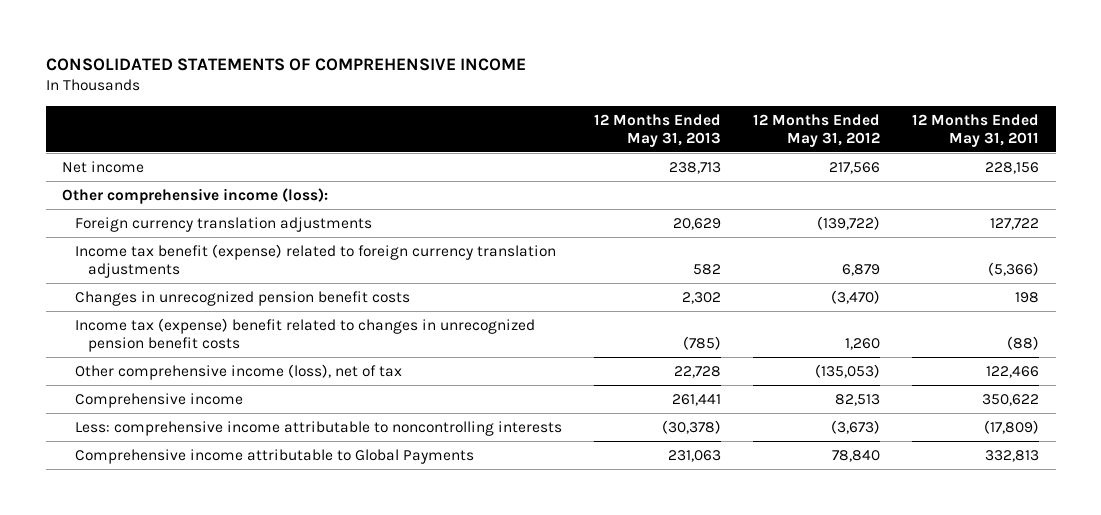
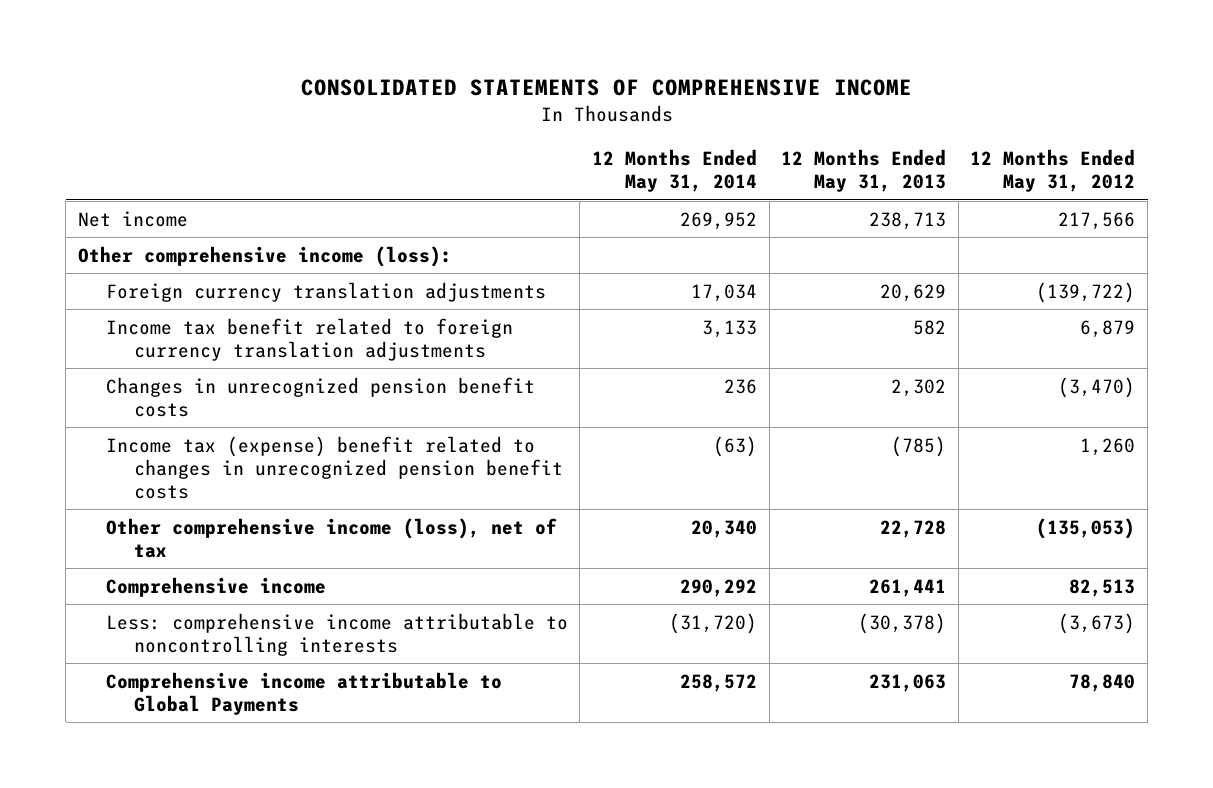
[912,113,1040,147] 12 Months Ended May 31, 2011 -> none
none -> [592,149,758,193] 12 Months Ended May 31, 2014
[74,243,556,278] Income tax benefit (expense) related to foreign currency translation adjustments -> [105,317,513,361] Income tax benefit related to foreign currency translation adjustments

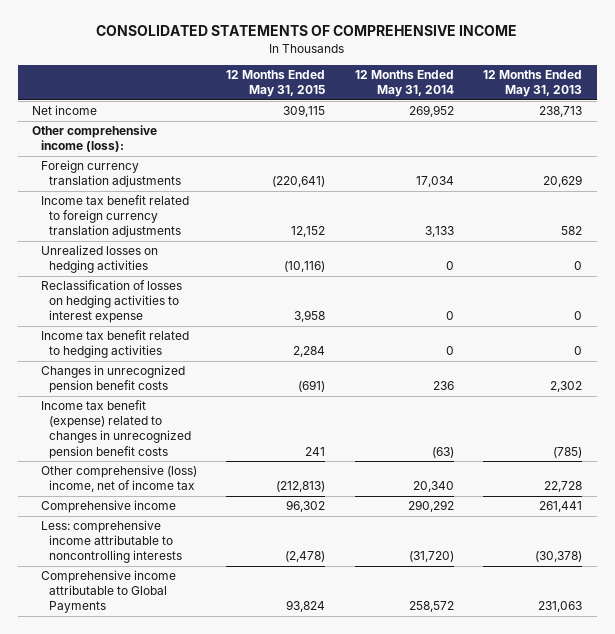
[970,149,1136,193] 12 Months Ended May 31, 2012 -> none
none -> [226,70,326,98] 12 Months Ended May 31, 2015
none -> [40,245,158,274] Unrealized losses on hedging activities
none -> [40,280,182,324] Reclassification of losses on hedging activities to interest expense
none -> [40,330,189,359] Income tax benefit related to hedging activities
[105,435,563,500] Income tax (expense) benefit related to changes in unrecognized pension benefit costs -> [40,400,192,459] Income tax benefit (expense) related to changes in unrecognized pension benefit costs
[105,517,557,558] Other comprehensive income (loss), net of tax -> [40,465,197,493] Other comprehensive (loss) income, net of income tax

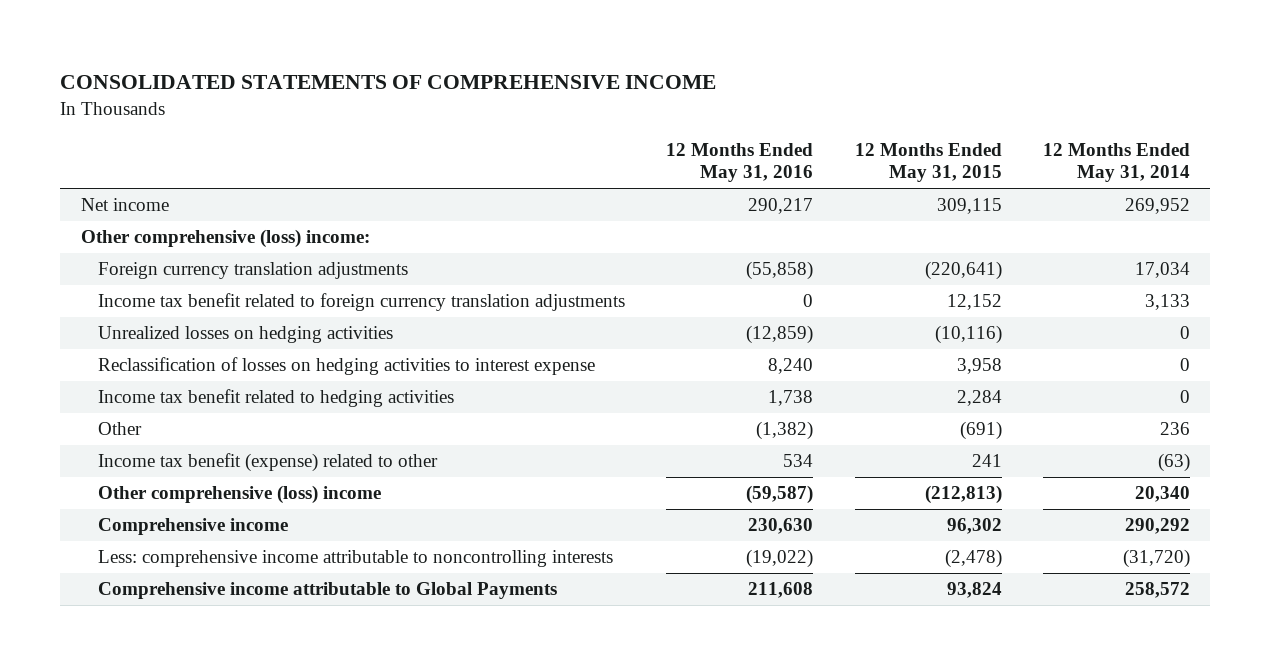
[483,70,583,98] 12 Months Ended May 31, 2013 -> none
none -> [666,142,814,183] 12 Months Ended May 31, 2016
[32,125,158,153] Other comprehensive income (loss): -> [80,229,370,249] Other comprehensive (loss) income:
[40,365,185,394] Changes in unrecognized pension benefit costs -> [97,422,142,436] Other
[40,400,192,459] Income tax benefit (expense) related to changes in unrecognized pension benefit costs -> [97,453,438,473] Income tax benefit (expense) related to other
[40,465,197,493] Other comprehensive (loss) income, net of income tax -> [97,485,381,505] Other comprehensive (loss) income

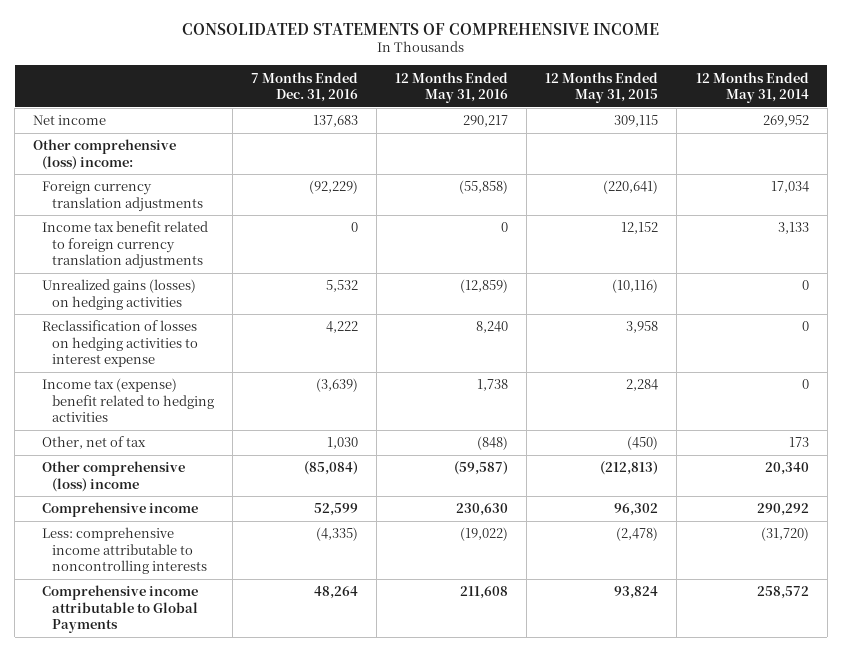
none -> [250,71,358,102] 7 Months Ended Dec. 31, 2016
[97,326,393,344] Unrealized losses on hedging activities -> [42,279,197,310] Unrealized gains (losses) on hedging activities
[97,453,438,473] Income tax benefit (expense) related to other -> none
[97,389,454,408] Income tax benefit related to hedging activities -> [42,378,214,422] Income tax (expense) benefit related to hedging activities
[97,422,142,436] Other -> [42,436,147,450] Other, net of tax
[756,421,814,441] (1,382) -> [477,436,509,451] (848)
[959,421,1002,441] (691) -> [627,436,659,451] (450)
[1159,422,1190,436] 236 -> [788,437,809,448] 173

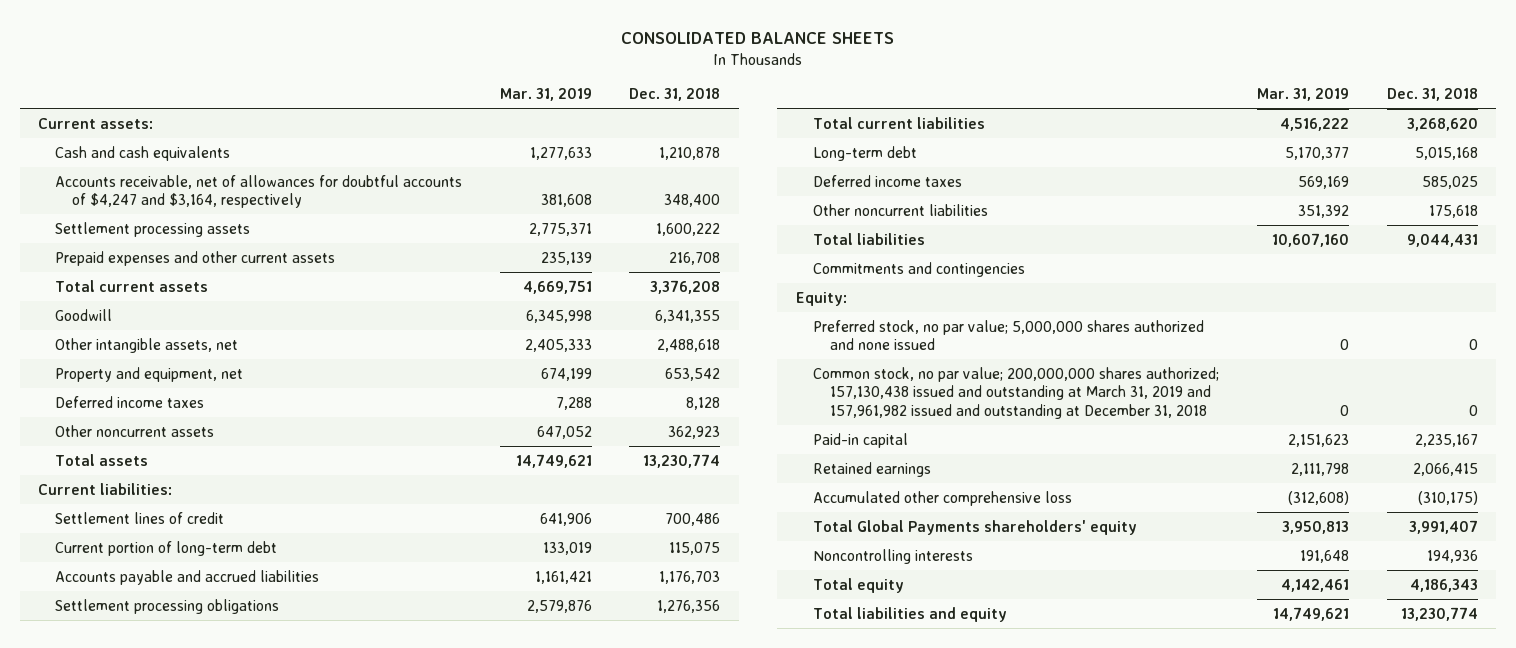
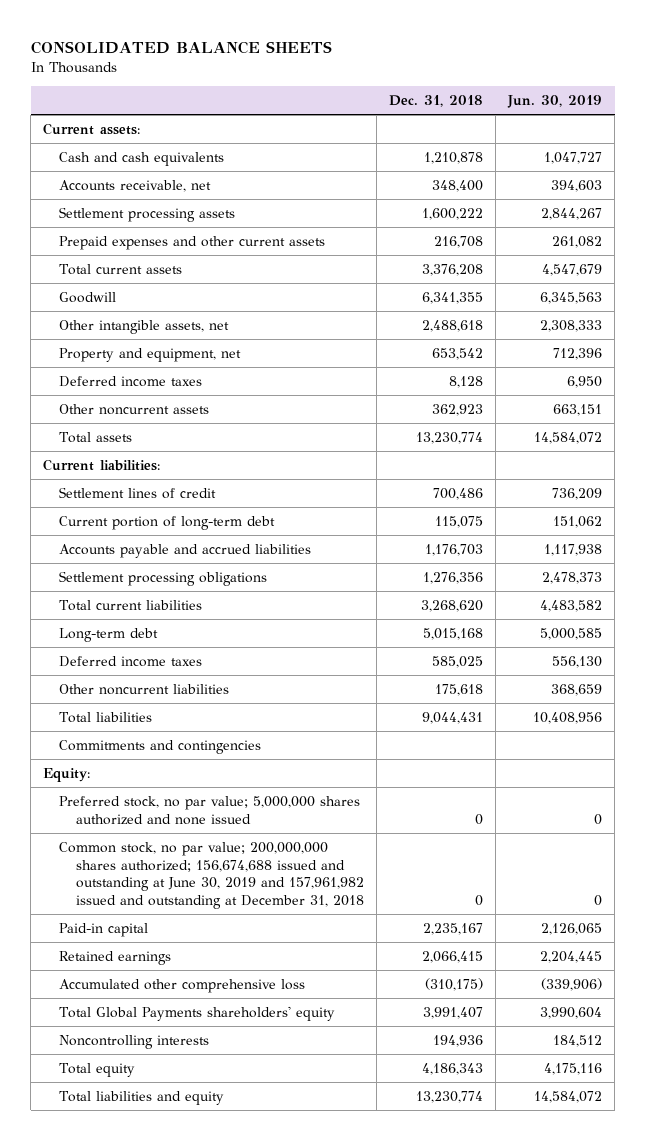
[499,88,592,102] Mar. 31, 2019 -> none
none -> [507,94,603,108] Jun. 30, 2019
[55,174,463,209] Accounts receivable, net of allowances for doubtful accounts of $4,247 and $3,164, respectively -> [59,180,212,193] Accounts receivable, net
[812,366,1219,419] Common stock, no par value; 200,000,000 shares authorized; 157,130,438 issued and outstanding at March 31, 2019 and 157,961,982 issued and outstanding at December 31, 2018 -> [59,842,364,909] Common stock, no par value; 200,000,000 shares authorized; 156,674,688 issued and outstanding at June 30, 2019 and 157,961,982 issued and outstanding at December 31, 2018

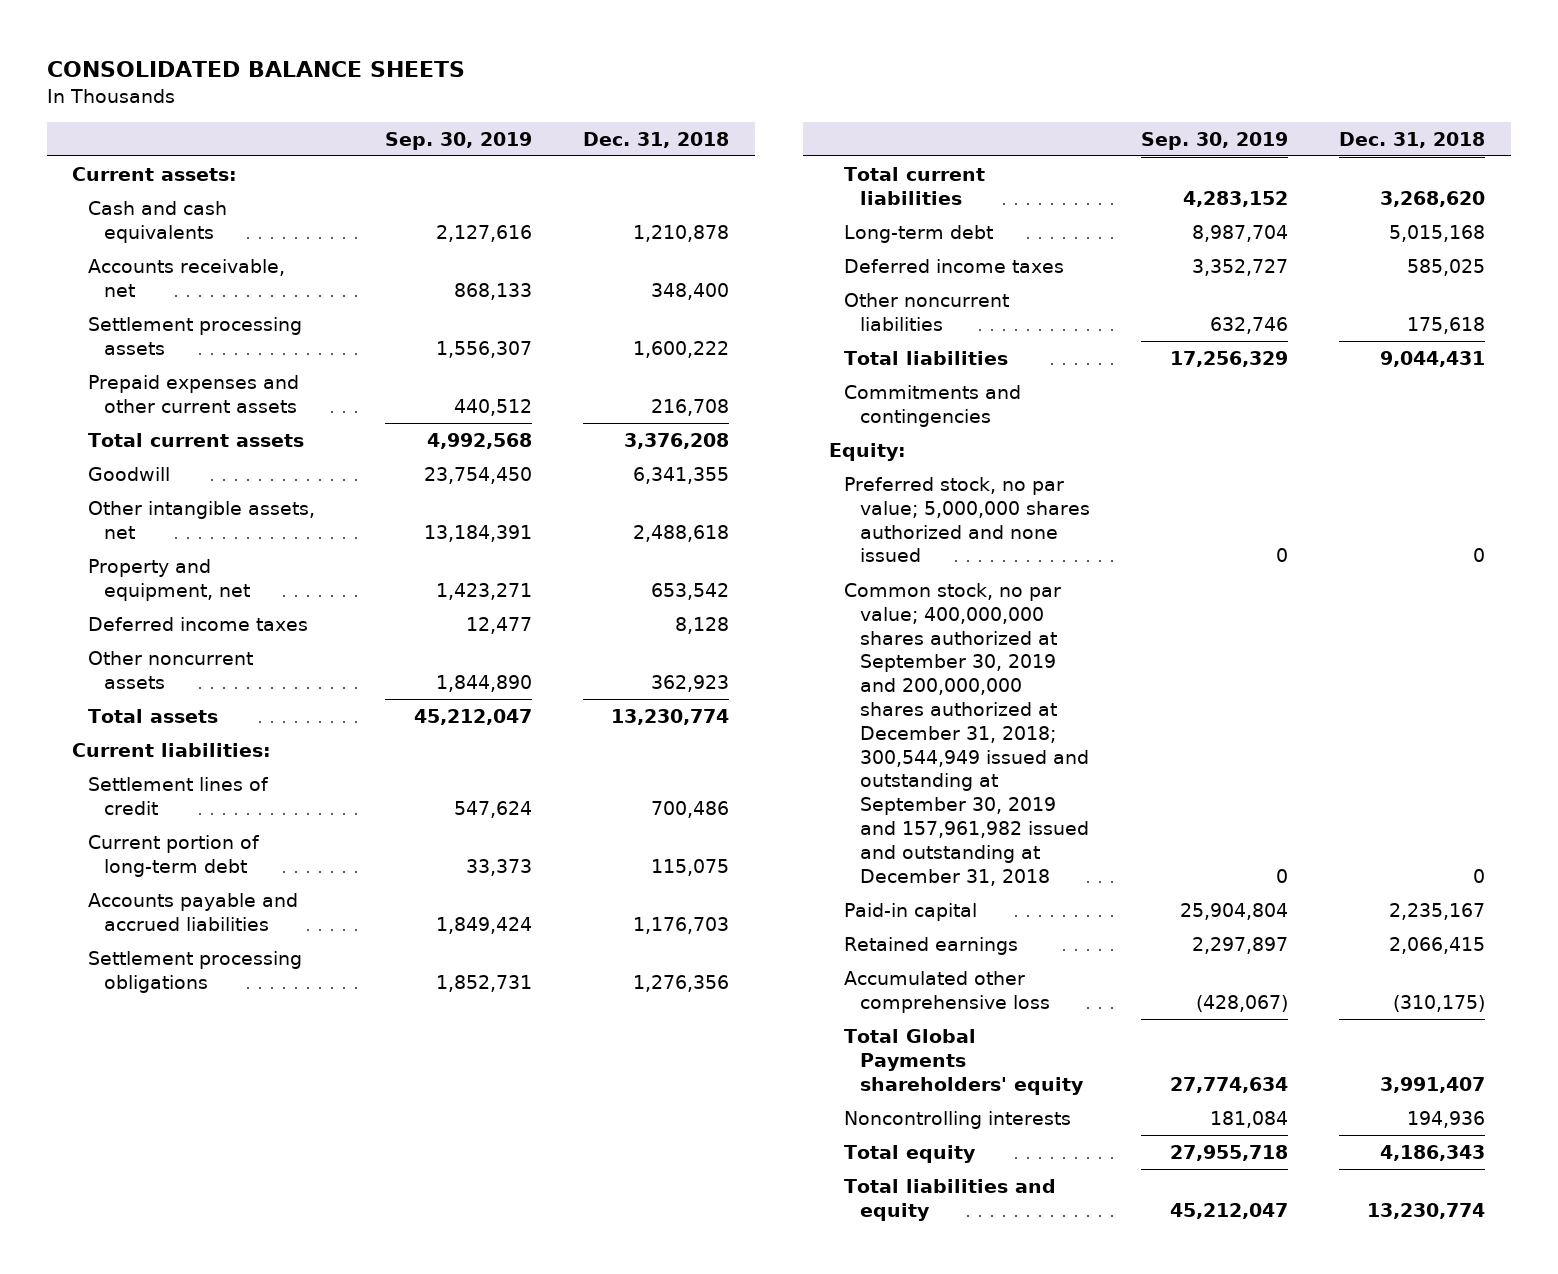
[507,94,603,108] Jun. 30, 2019 -> none
none -> [384,131,532,150] Sep. 30, 2019
[59,842,364,909] Common stock, no par value; 200,000,000 shares authorized; 156,674,688 issued and outstanding at June 30, 2019 and 157,961,982 issued and outstanding at December 31, 2018 -> [844,583,1089,886] Common stock, no par value; 400,000,000 shares authorized at September 30, 2019 and 200,000,000 shares authorized at December 31, 2018; 300,544,949 issued and outstanding at September 30, 2019 and 157,961,982 issued and outstanding at December 31, 2018

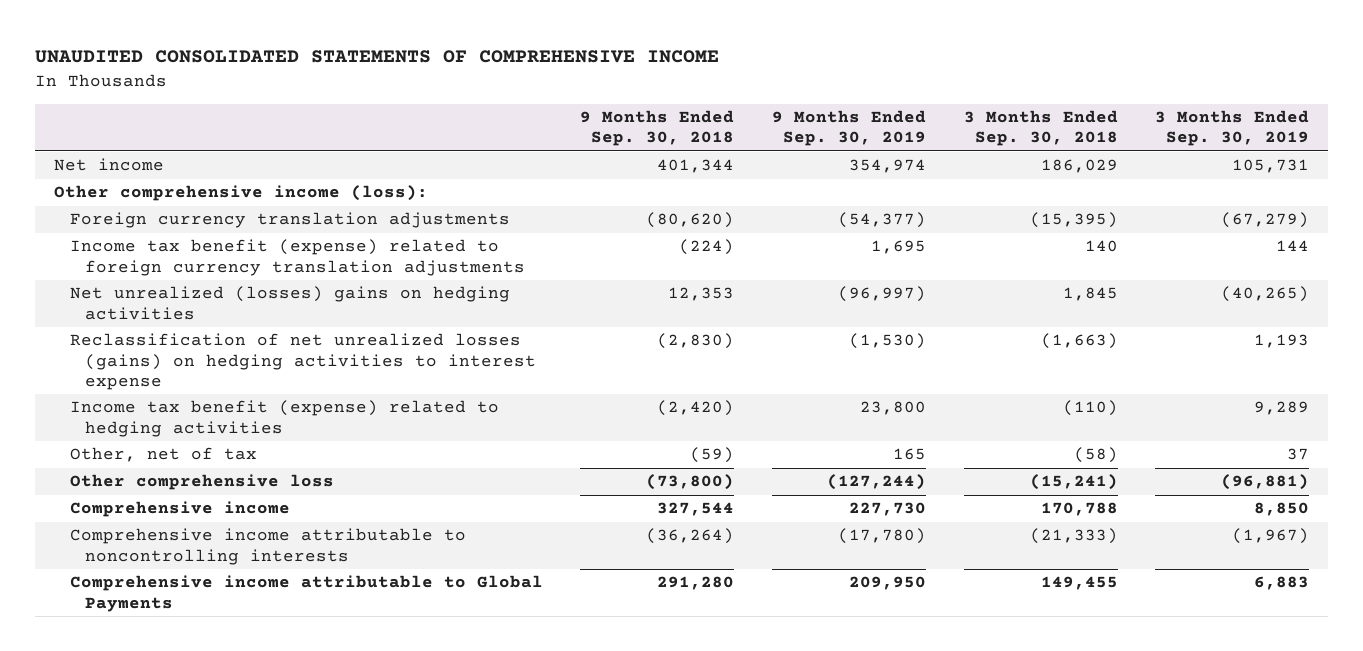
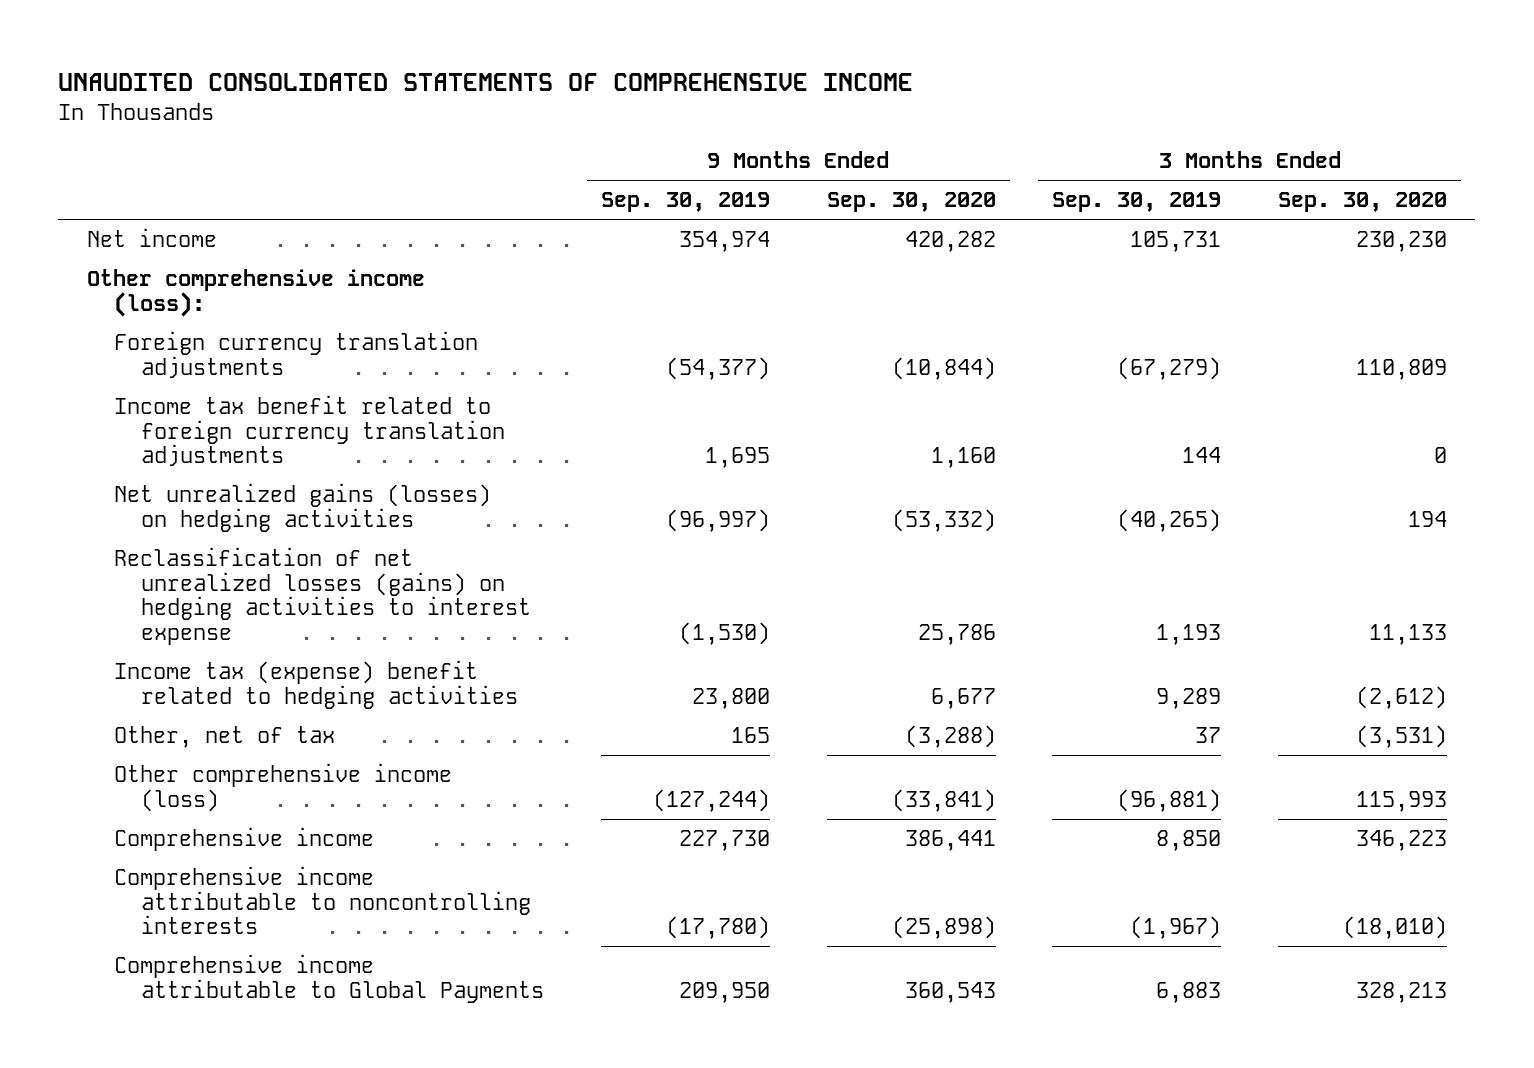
[580,110,735,147] 9 Months Ended Sep. 30, 2018 -> none
[963,110,1118,147] 3 Months Ended Sep. 30, 2018 -> none
none -> [826,192,996,213] Sep. 30, 2020
none -> [1278,192,1448,213] Sep. 30, 2020
[69,239,526,276] Income tax benefit (expense) related to foreign currency translation adjustments -> [113,394,506,467] Income tax benefit related to foreign currency translation adjustments
[69,286,510,320] Net unrealized (losses) gains on hedging activities -> [113,482,491,532] Net unrealized gains (losses) on hedging activities
[69,400,499,437] Income tax benefit (expense) related to hedging activities -> [113,659,519,709] Income tax (expense) benefit related to hedging activities
[69,474,334,491] Other comprehensive loss -> [113,762,452,812] Other comprehensive income (loss)

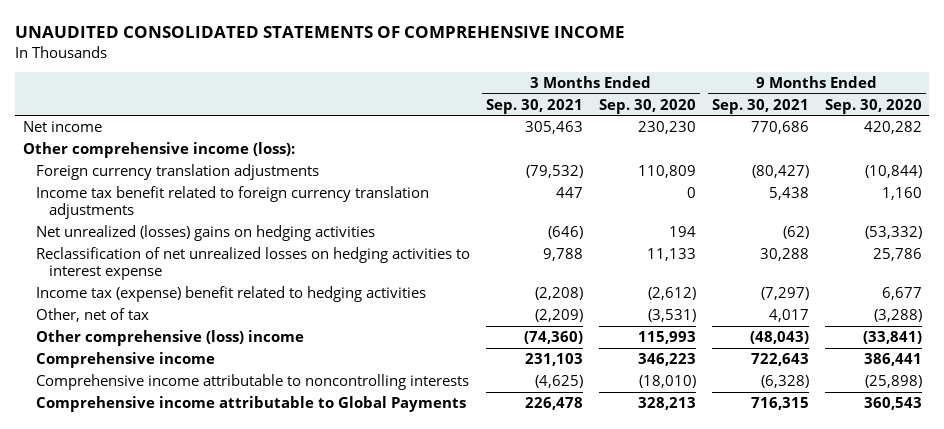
[600,192,770,213] Sep. 30, 2019 -> none
[1052,192,1222,213] Sep. 30, 2019 -> none
none -> [486,98,584,114] Sep. 30, 2021
none -> [711,98,809,114] Sep. 30, 2021
[113,482,491,532] Net unrealized gains (losses) on hedging activities -> [36,225,376,242] Net unrealized (losses) gains on hedging activities
[113,546,532,646] Reclassification of net unrealized losses (gains) on hedging activities to interest expense -> [36,247,471,281] Reclassification of net unrealized losses on hedging activities to interest expense
[113,762,452,812] Other comprehensive income (loss) -> [36,330,305,347] Other comprehensive (loss) income

